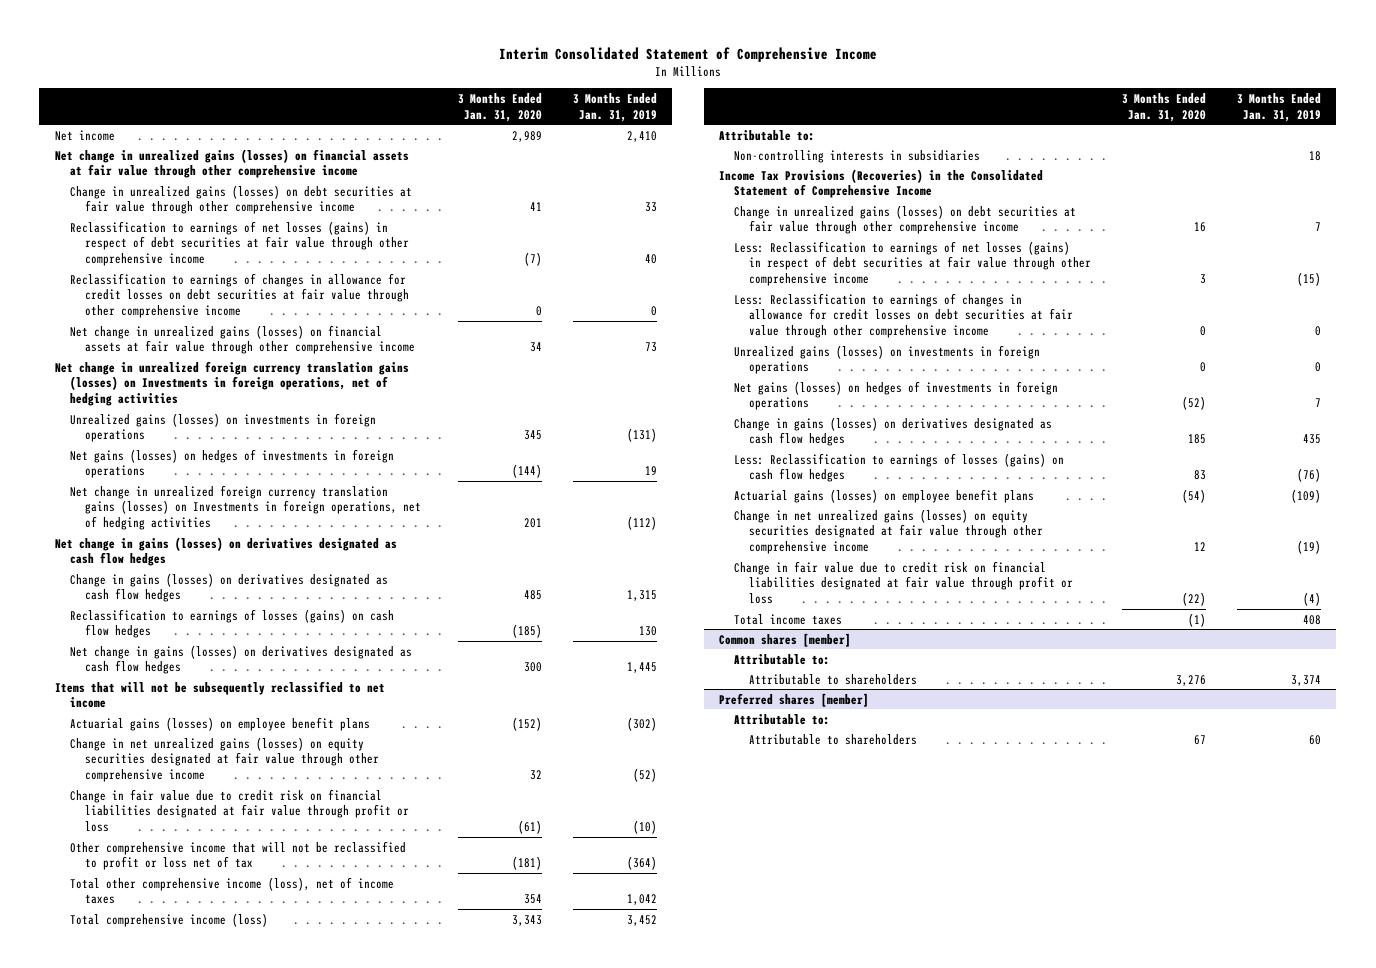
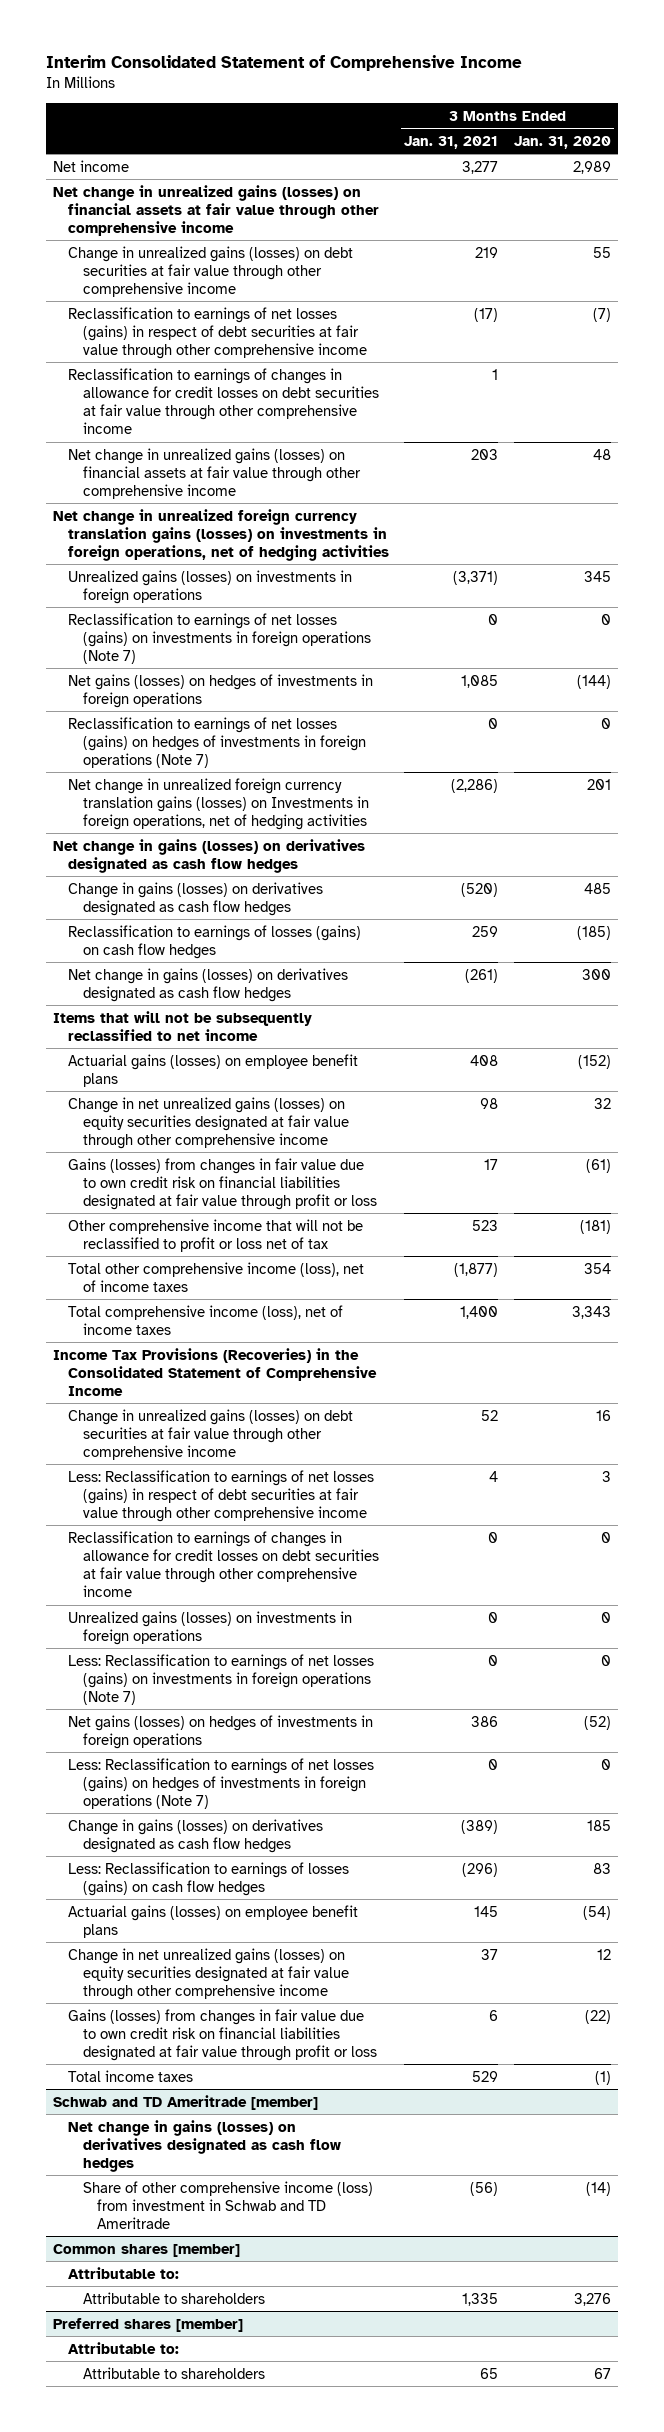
[572,92,657,122] 3 Months Ended Jan. 31, 2019 -> none
none -> [404,135,499,149] Jan. 31, 2021
[529,202,542,212] 41 -> [592,246,611,258] 55
none -> [68,367,379,434] Reclassification to earnings of changes in allowance for credit losses on debt securities at fair value through other comprehensive income
[529,342,542,353] 34 -> [592,448,611,460] 48
[54,360,409,406] Net change in unrealized foreign currency translation gains (losses) on Investments in foreign operations, net of hedging activities -> [53,508,390,561] Net change in unrealized foreign currency translation gains (losses) on investments in foreign operations, net of hedging activities
none -> [68,612,371,664] Reclassification to earnings of net losses (gains) on investments in foreign operations (Note 7)
none -> [68,716,366,768] Reclassification to earnings of net losses (gains) on hedges of investments in foreign operations (Note 7)
[70,788,410,832] Change in fair value due to credit risk on financial liabilities designated at fair value through profit or loss -> [68,1157,377,1210] Gains (losses) from changes in fair value due to own credit risk on financial liabilities designated at fair value through profit or loss
[719,129,816,141] Attributable to: -> none
[734,149,981,163] Non-controlling interests in subsidiaries -> none
[70,912,269,927] Total comprehensive income (loss) -> [68,1304,344,1335] Total comprehensive income (loss), net of income taxes
[734,292,1074,338] Less: Reclassification to earnings of changes in allowance for credit losses on debt securities at fair value through other comprehensive income -> none
[70,272,410,318] Reclassification to earnings of changes in allowance for credit losses on debt securities at fair value through other comprehensive income -> [68,1530,379,1597] Reclassification to earnings of changes in allowance for credit losses on debt securities at fair value through other comprehensive income
none -> [68,1653,375,1705] Less: Reclassification to earnings of net losses (gains) on investments in foreign operations (Note 7)
none -> [68,1757,375,1809] Less: Reclassification to earnings of net losses (gains) on hedges of investments in foreign operations (Note 7)
[734,560,1074,604] Change in fair value due to credit risk on financial liabilities designated at fair value through profit or loss -> [68,2008,377,2061] Gains (losses) from changes in fair value due to own credit risk on financial liabilities designated at fair value through profit or loss
none -> [53,2094,319,2110] Schwab and TD Ameritrade [member]
none -> [68,2119,341,2172] Net change in gains (losses) on derivatives designated as cash flow hedges
none -> [82,2180,373,2229] Share of other comprehensive income (loss) from investment in Schwab and TD Ameritrade

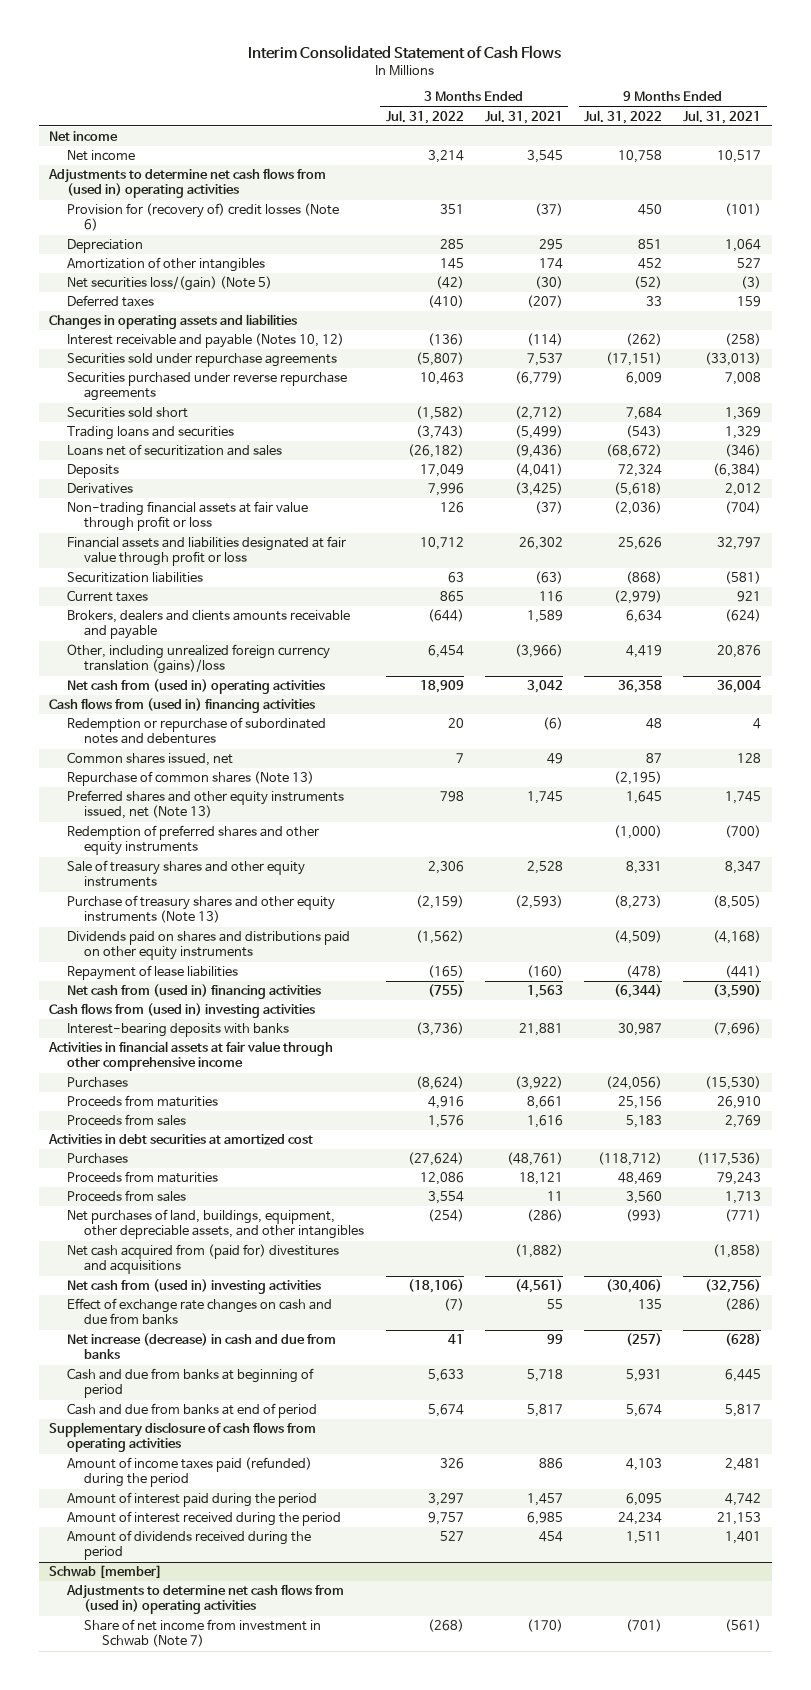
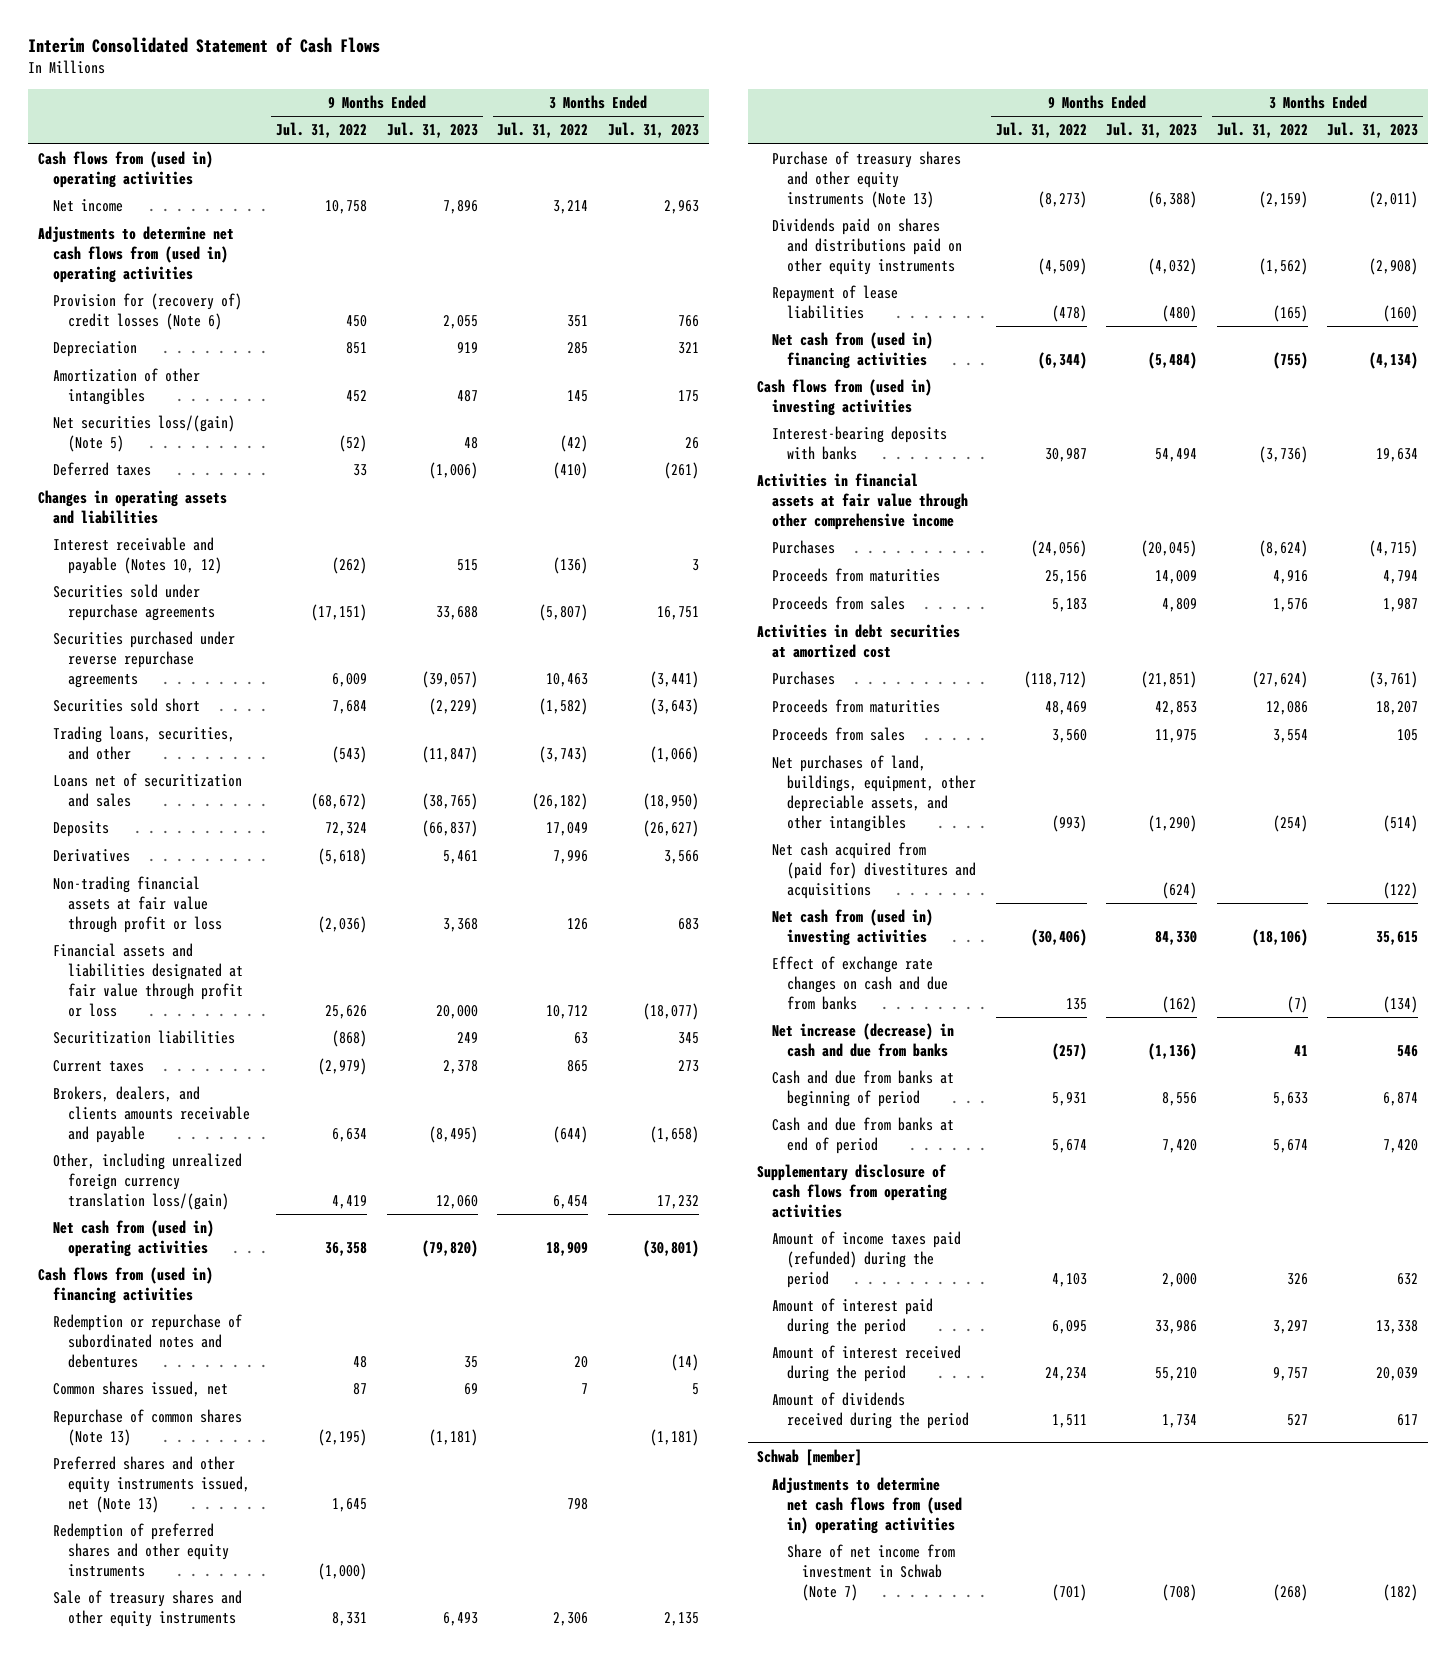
[484,109,563,124] Jul. 31, 2021 -> none
[683,109,762,124] Jul. 31, 2021 -> none
none -> [386,122,478,139] Jul. 31, 2023
none -> [607,122,699,139] Jul. 31, 2023
[49,131,119,142] Net income -> [37,151,213,189] Cash flows from (used in) operating activities
[66,426,234,441] Trading loans and securities -> [52,726,235,761] Trading loans, securities, and other
[66,610,350,640] Brokers, dealers and clients amounts receivable and payable -> [52,1086,250,1143] Brokers, dealers, and clients amounts receivable and payable
[66,644,330,675] Other, including unrealized foreign currency translation (gains)/loss -> [52,1153,242,1210] Other, including unrealized foreign currency translation loss/(gain)

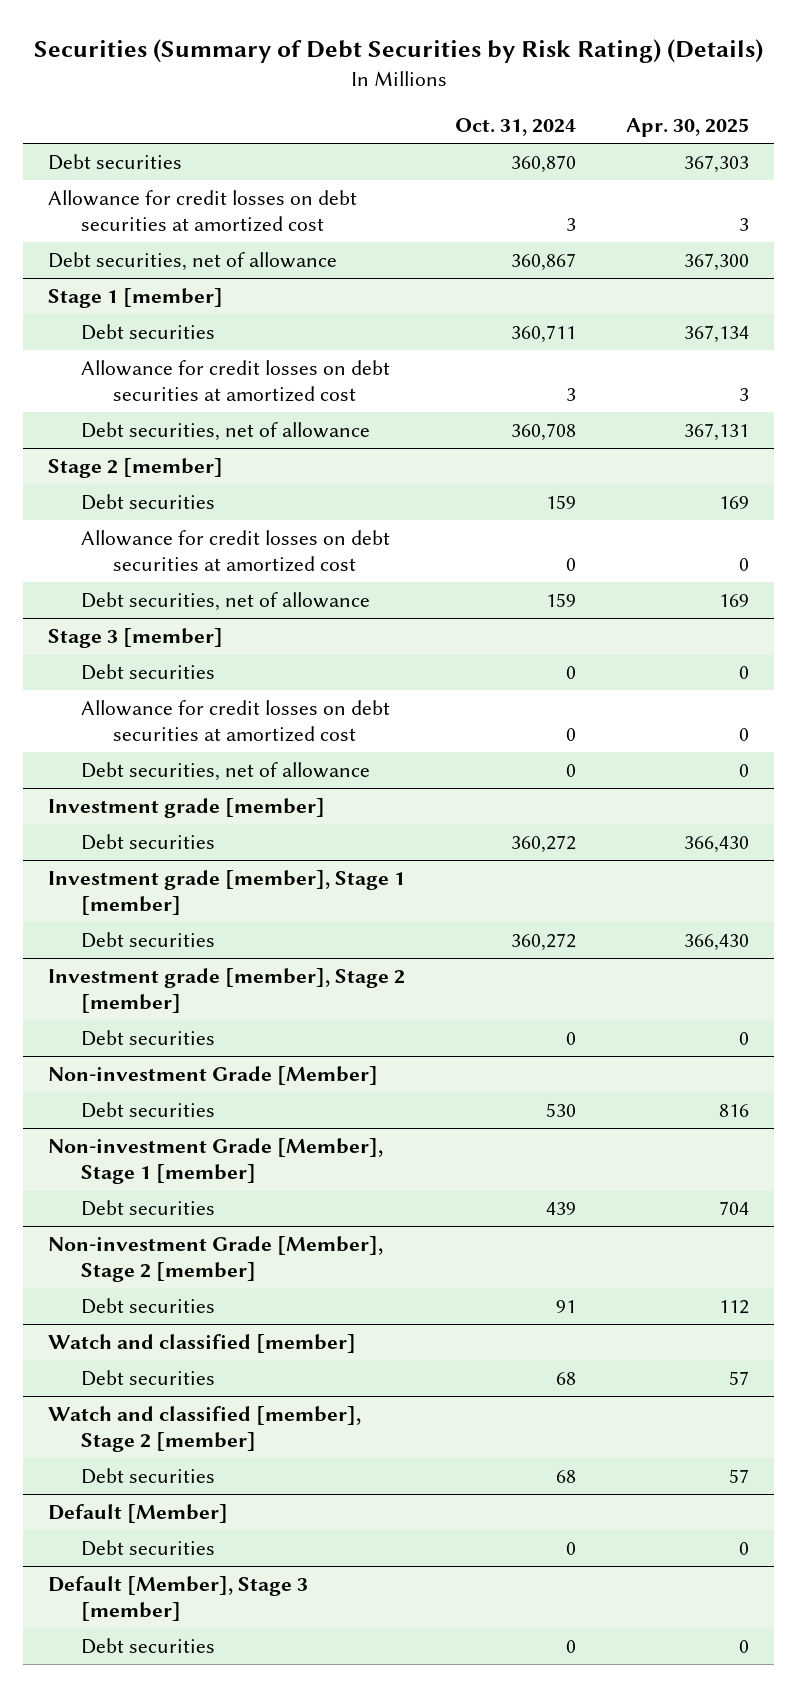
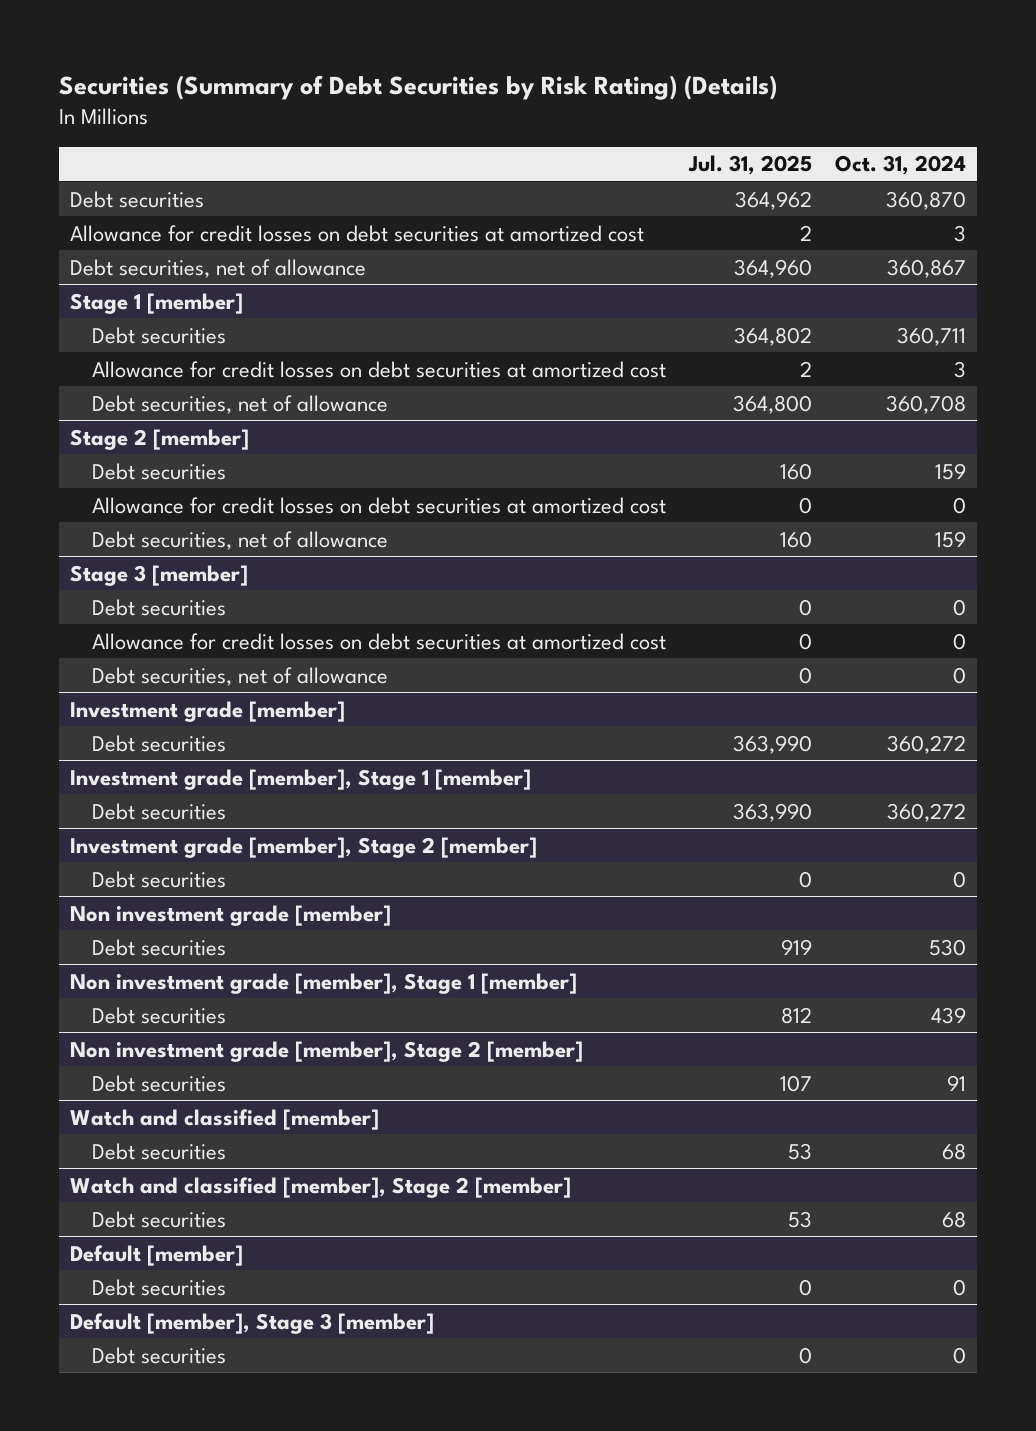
[626,118,750,138] Apr. 30, 2025 -> none
none -> [687,155,812,176] Jul. 31, 2025
[48,1065,379,1085] Non-investment Grade [Member] -> [69,904,391,926] Non investment grade [member]
[48,1137,384,1185] Non-investment Grade [Member], Stage 1 [member] -> [69,972,577,994] Non investment grade [member], Stage 1 [member]
[48,1235,384,1283] Non-investment Grade [Member], Stage 2 [member] -> [69,1040,583,1062] Non investment grade [member], Stage 2 [member]
[48,1503,229,1523] Default [Member] -> [69,1244,243,1266] Default [member]
[48,1575,309,1622] Default [Member], Stage 3 [member] -> [69,1312,434,1334] Default [member], Stage 3 [member]

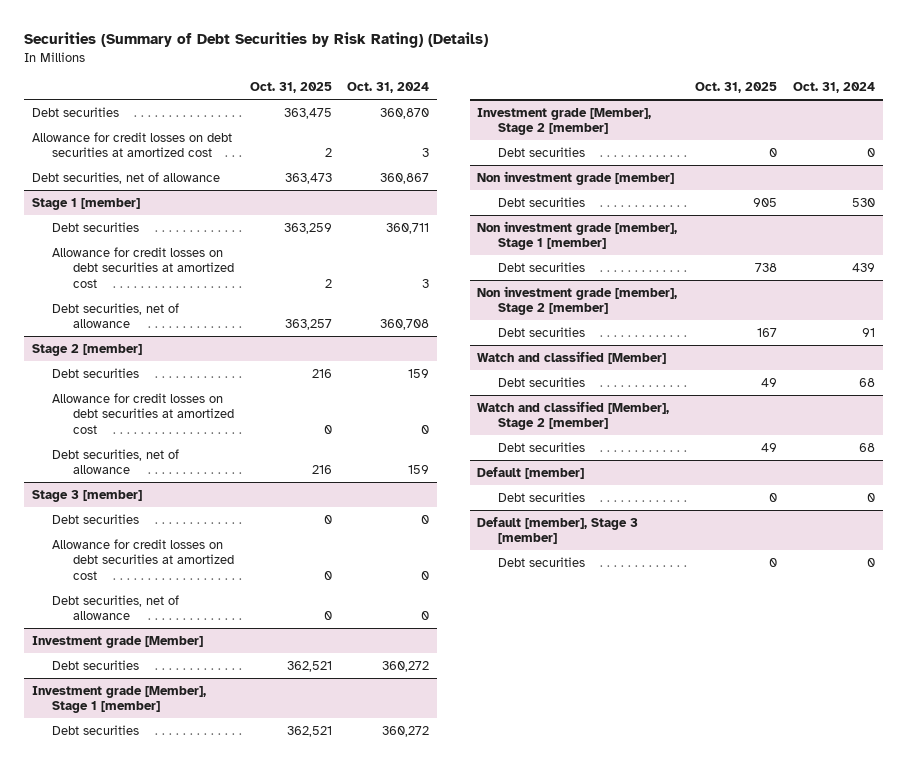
[687,155,812,176] Jul. 31, 2025 -> none
none -> [249,82,332,94] Oct. 31, 2025
[69,700,345,722] Investment grade [member] -> [31,635,203,648] Investment grade [Member]
[69,768,531,790] Investment grade [member], Stage 1 [member] -> [31,685,206,714] Investment grade [Member], Stage 1 [member]
[69,836,537,858] Investment grade [member], Stage 2 [member] -> [477,107,652,136] Investment grade [Member], Stage 2 [member]
[69,1108,379,1130] Watch and classified [member] -> [477,350,667,364] Watch and classified [Member]
[69,1176,571,1198] Watch and classified [member], Stage 2 [member] -> [477,400,670,431] Watch and classified [Member], Stage 2 [member]

